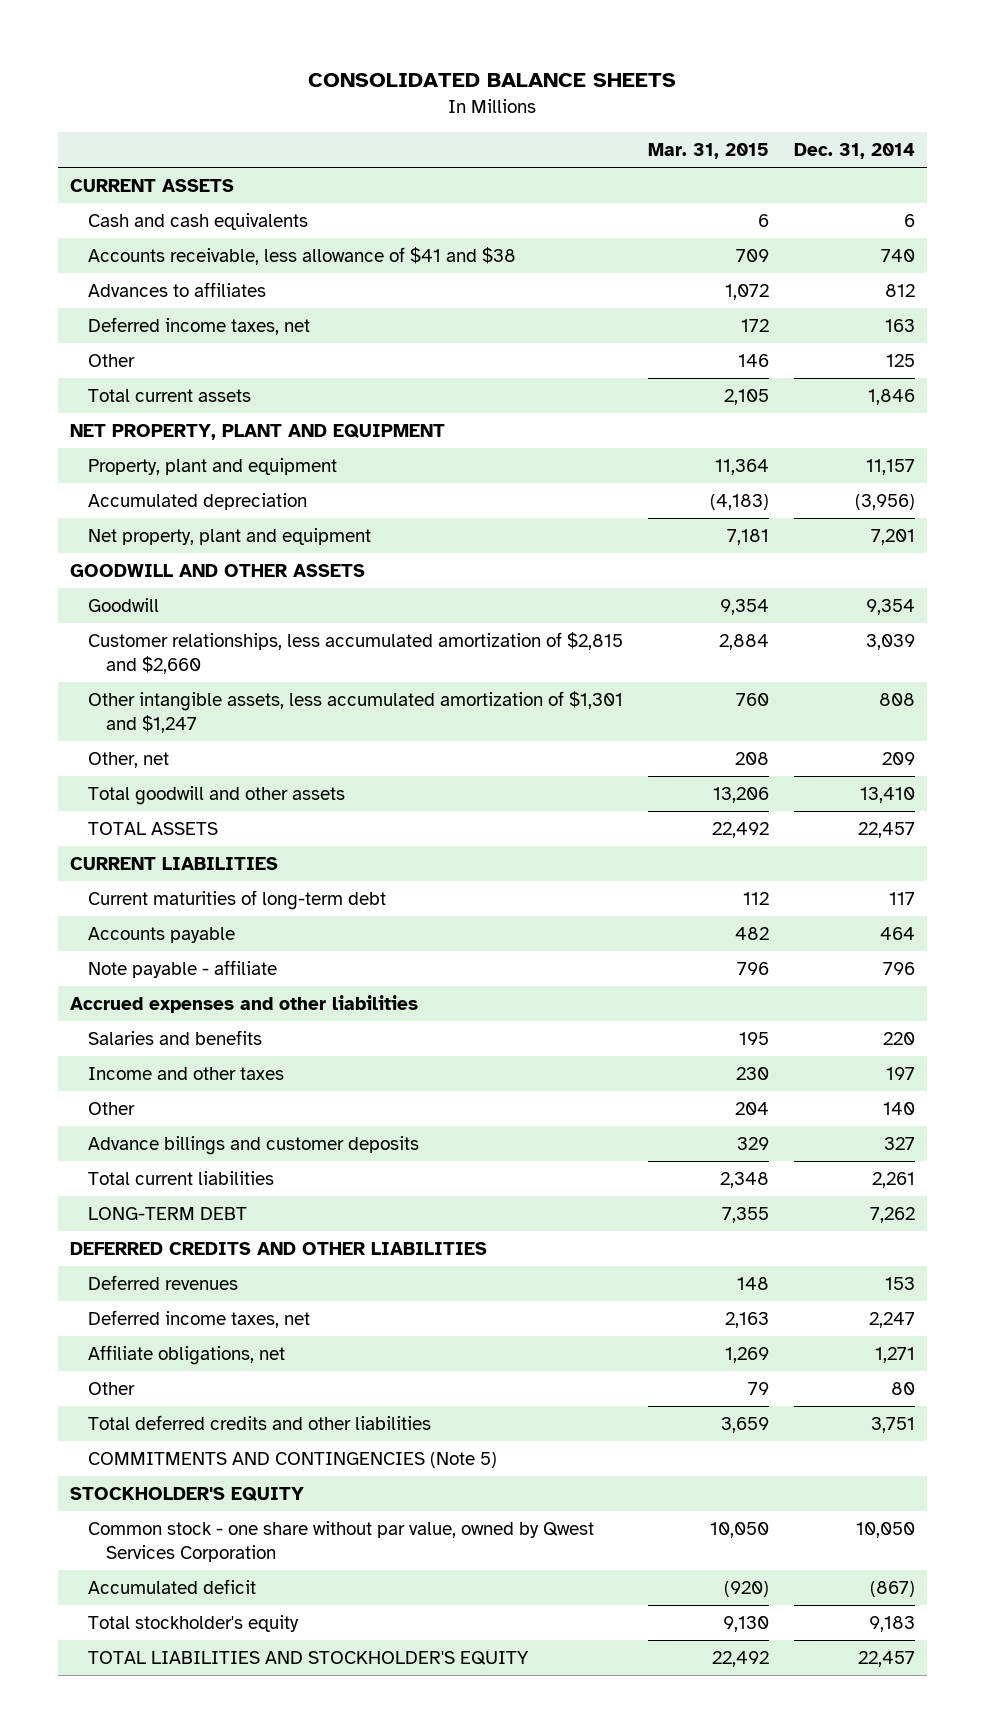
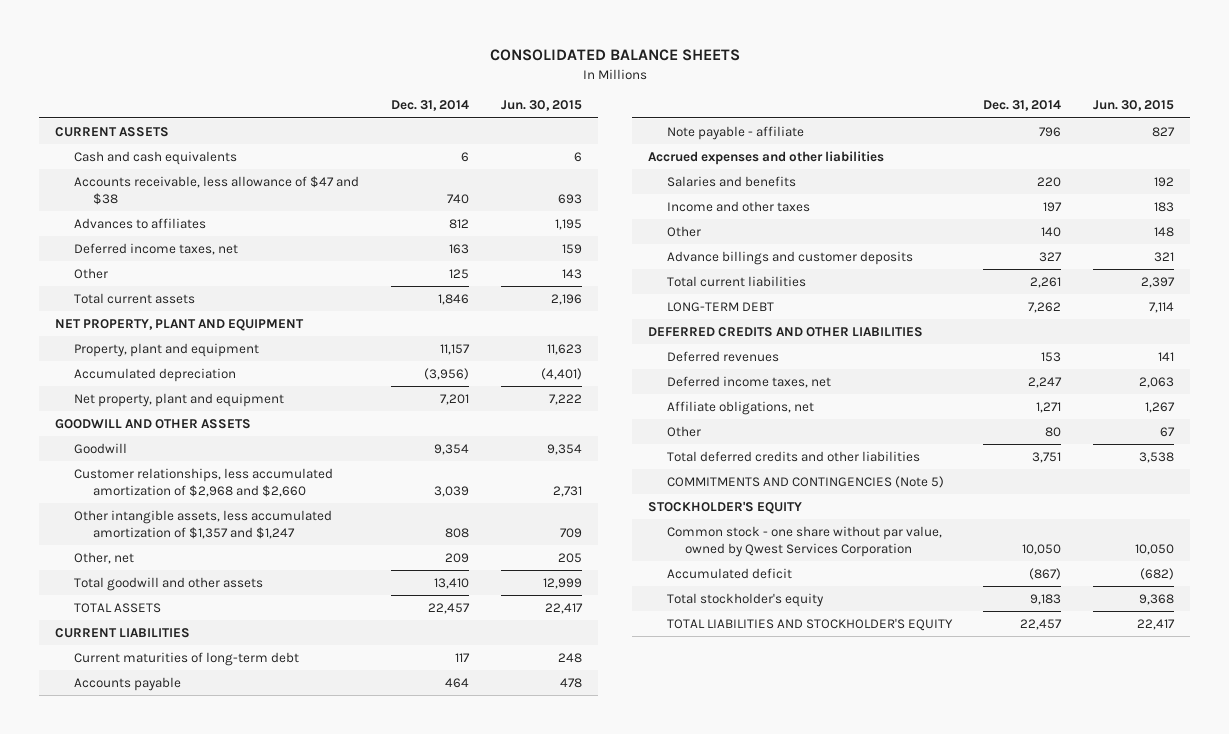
[647,143,769,160] Mar. 31, 2015 -> none
none -> [500,100,582,112] Jun. 30, 2015
[87,247,516,266] Accounts receivable, less allowance of $41 and $38 -> [73,175,359,205] Accounts receivable, less allowance of $47 and $38
[87,632,623,674] Customer relationships, less accumulated amortization of $2,815 and $2,660 -> [73,467,333,497] Customer relationships, less accumulated amortization of $2,968 and $2,660
[87,691,623,733] Other intangible assets, less accumulated amortization of $1,301 and $1,247 -> [73,509,332,539] Other intangible assets, less accumulated amortization of $1,357 and $1,247

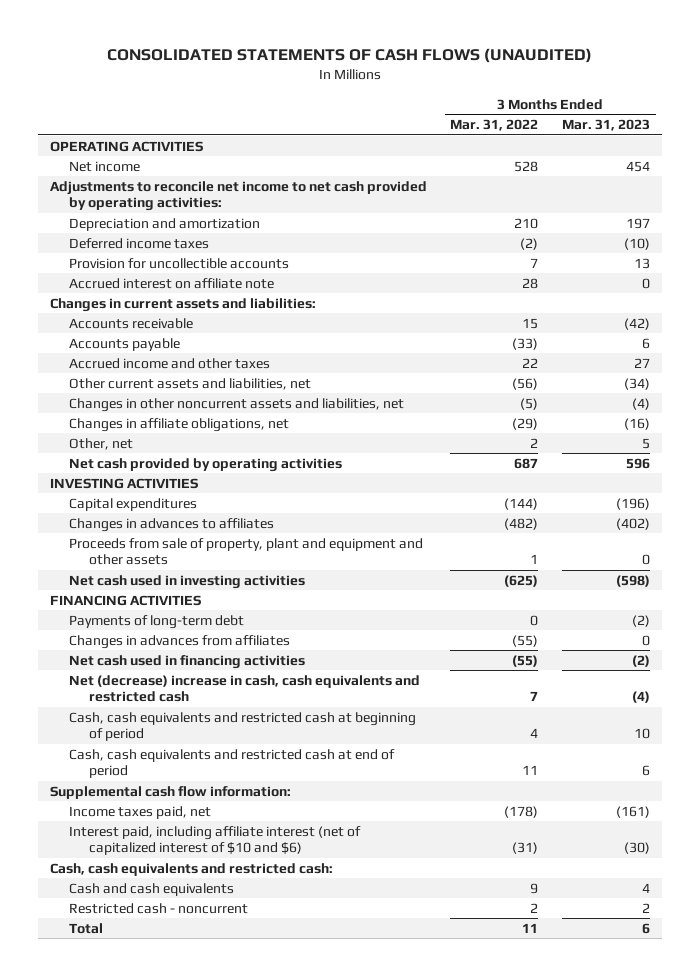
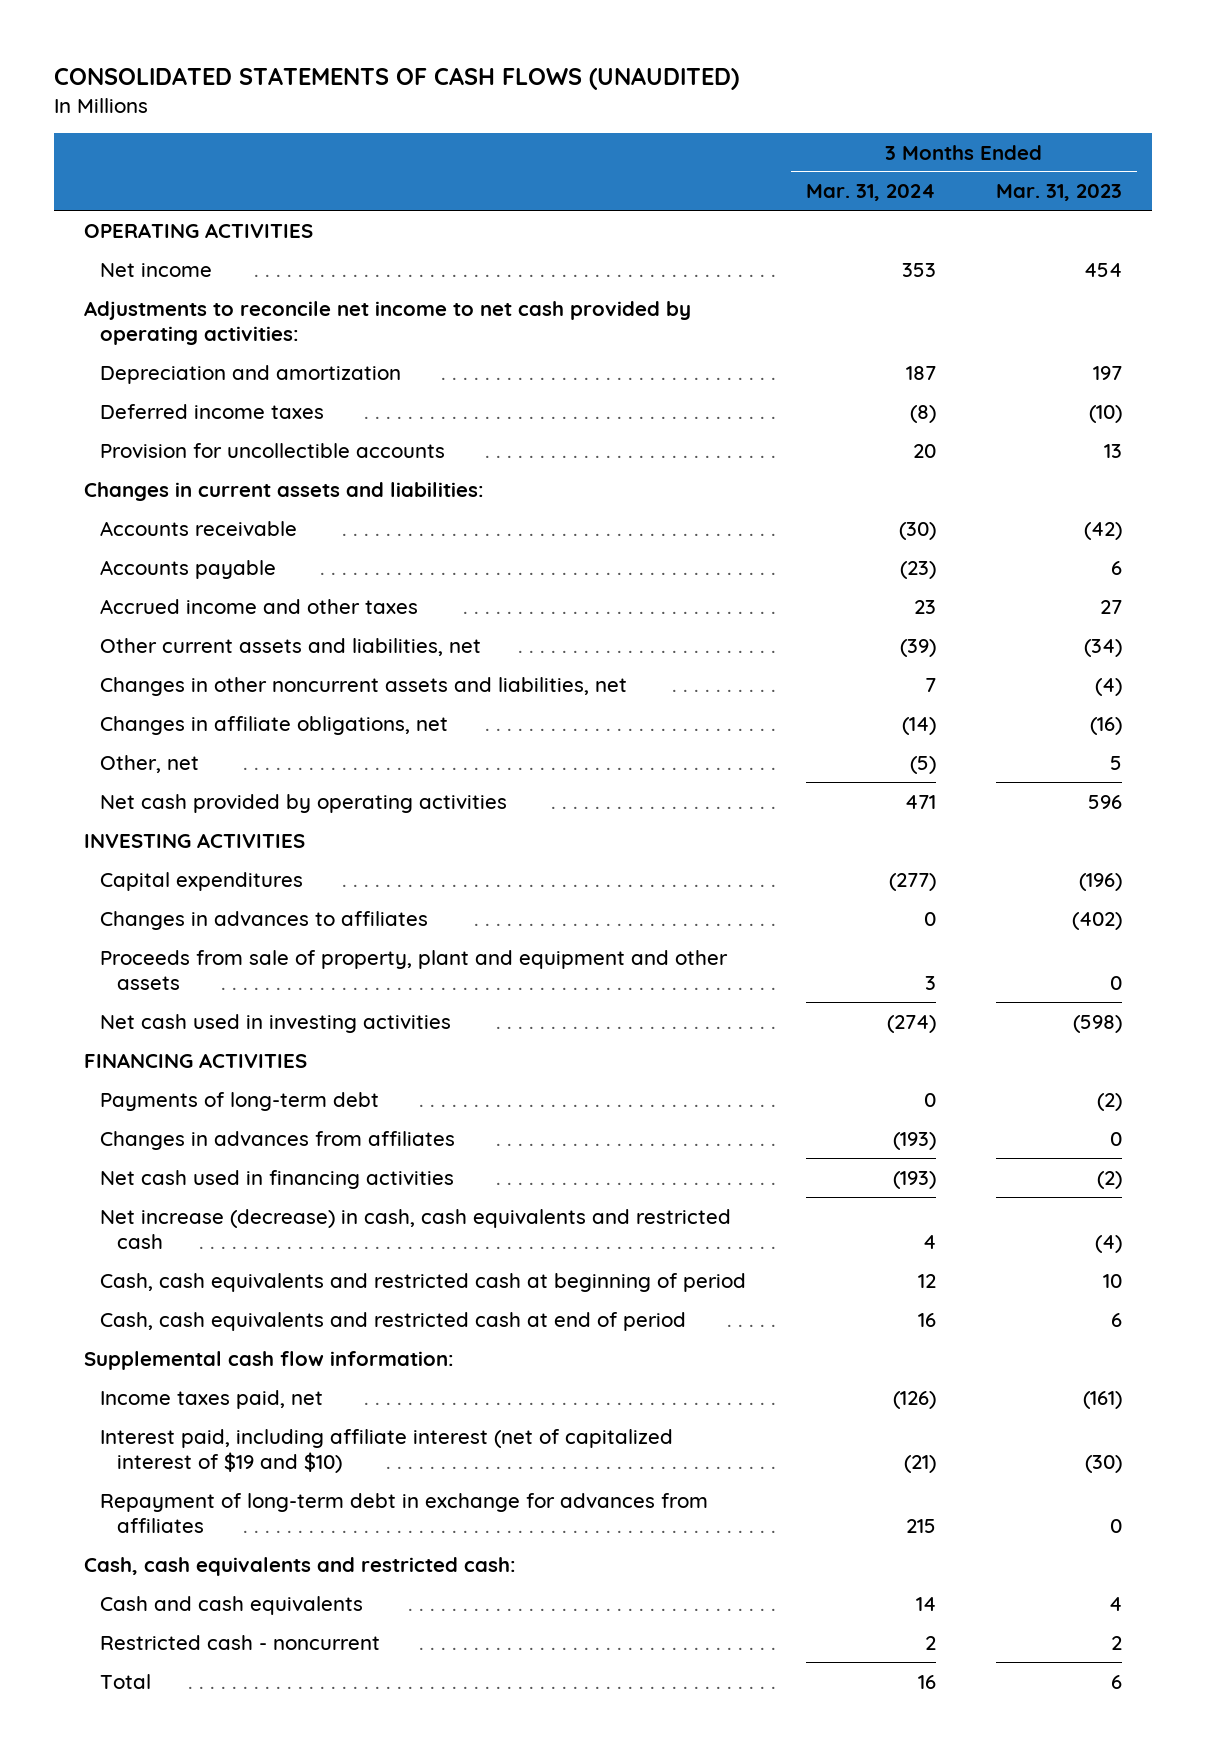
[450,118,539,131] Mar. 31, 2022 -> none
none -> [806,184,937,202] Mar. 31, 2024
[69,277,275,289] Accrued interest on affiliate note -> none
[69,674,421,703] Net (decrease) increase in cash, cash equivalents and restricted cash -> [100,1208,732,1250] Net increase (decrease) in cash, cash equivalents and restricted cash
[69,825,362,856] Interest paid, including affiliate interest (net of capitalized interest of $10 and $6) -> [100,1428,674,1474] Interest paid, including affiliate interest (net of capitalized interest of $19 and $10)
none -> [100,1492,709,1534] Repayment of long-term debt in exchange for advances from affiliates

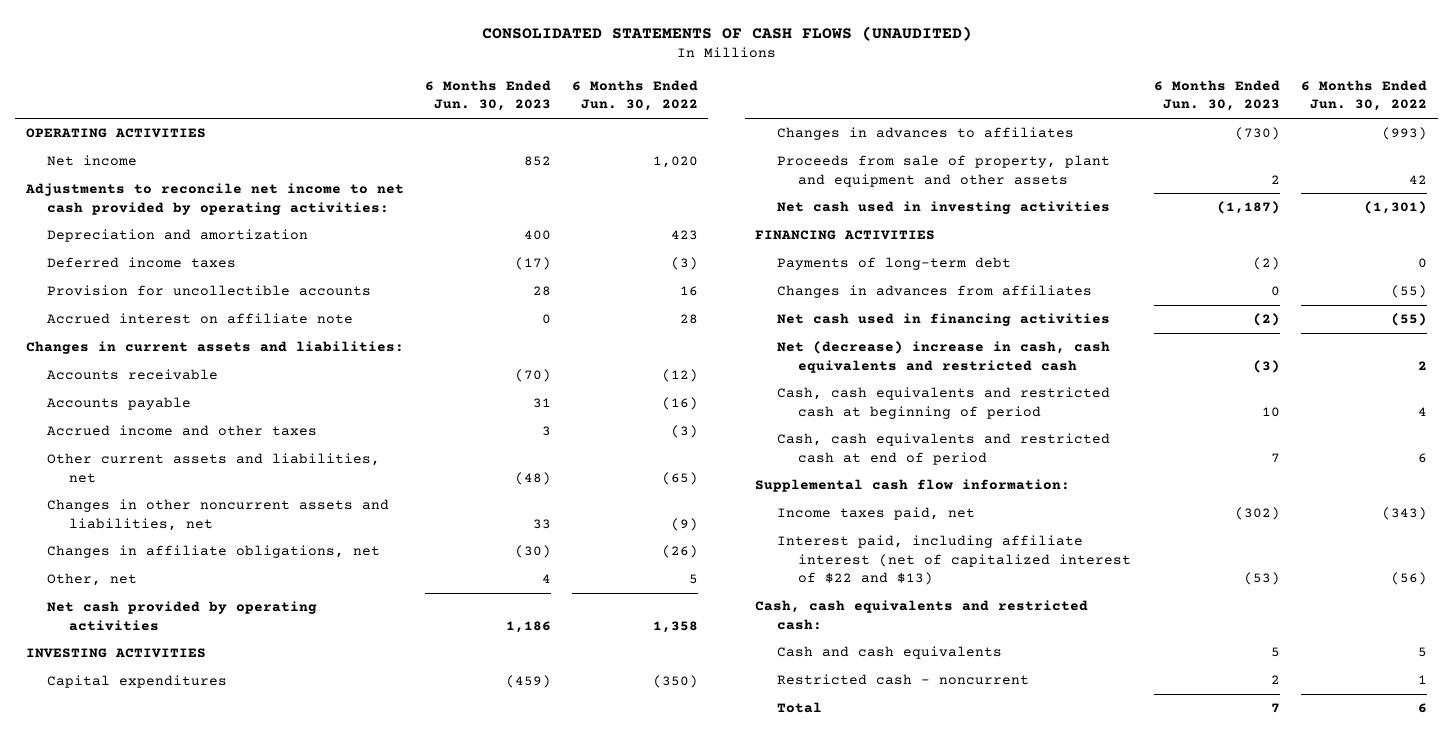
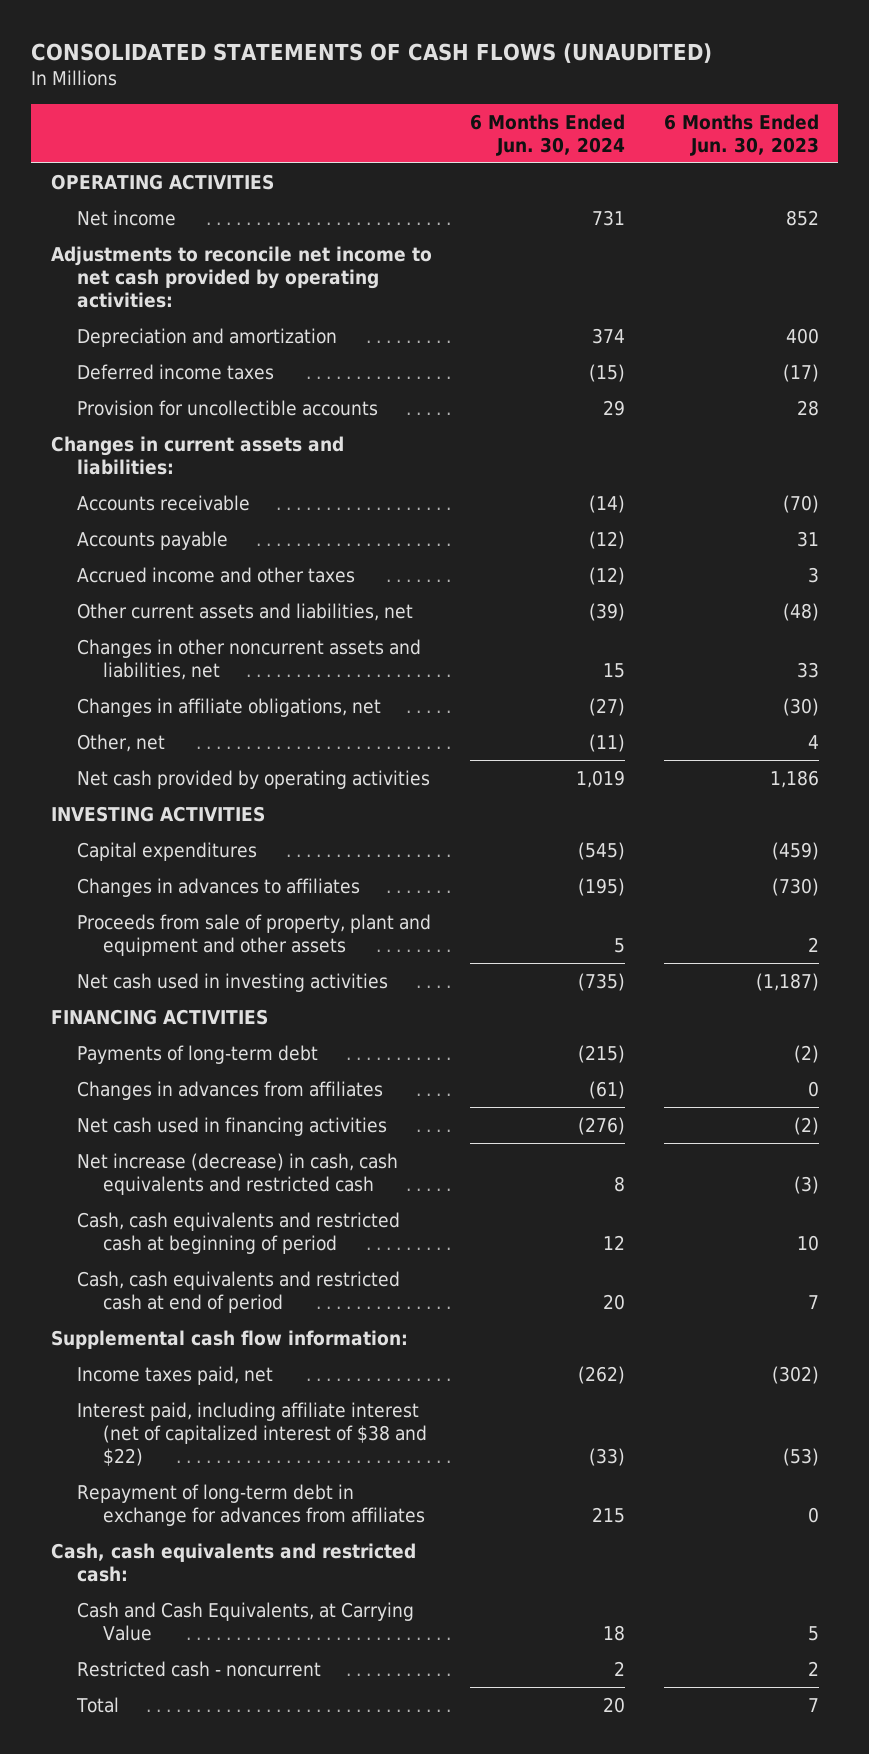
[571,79,698,112] 6 Months Ended Jun. 30, 2022 -> none
none -> [470,113,626,156] 6 Months Ended Jun. 30, 2024
[47,313,354,325] Accrued interest on affiliate note -> none
[776,341,1110,373] Net (decrease) increase in cash, cash equivalents and restricted cash -> [76,1152,398,1195] Net increase (decrease) in cash, cash equivalents and restricted cash
[776,535,1132,585] Interest paid, including affiliate interest (net of capitalized interest of $22 and $13) -> [76,1401,427,1466] Interest paid, including affiliate interest (net of capitalized interest of $38 and $22)
none -> [76,1483,425,1526] Repayment of long-term debt in exchange for advances from affiliates
[776,646,1002,660] Cash and cash equivalents -> [76,1601,414,1641] Cash and Cash Equivalents, at Carrying Value

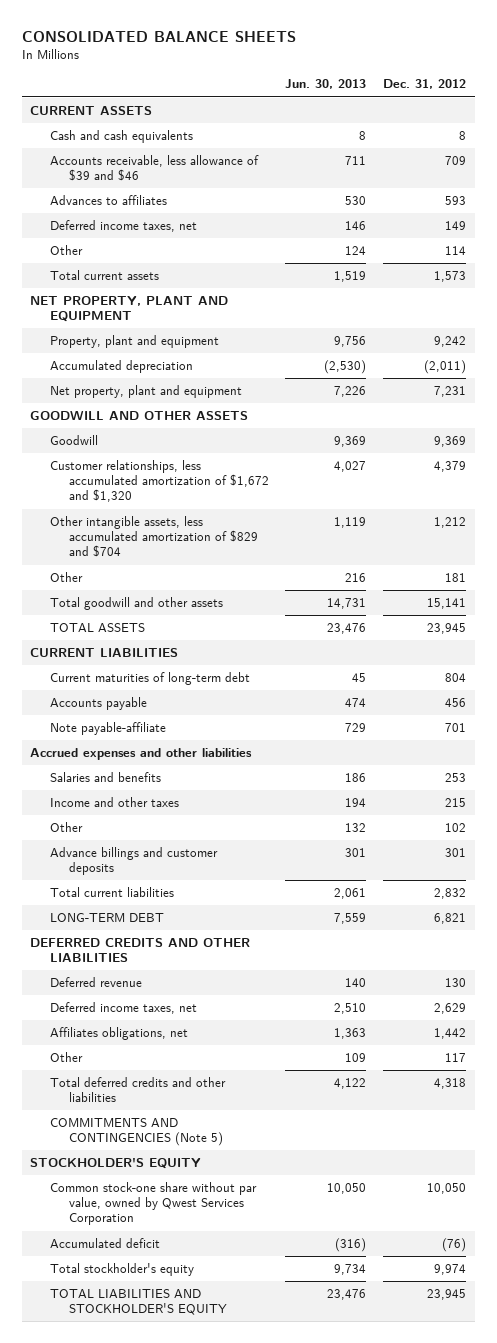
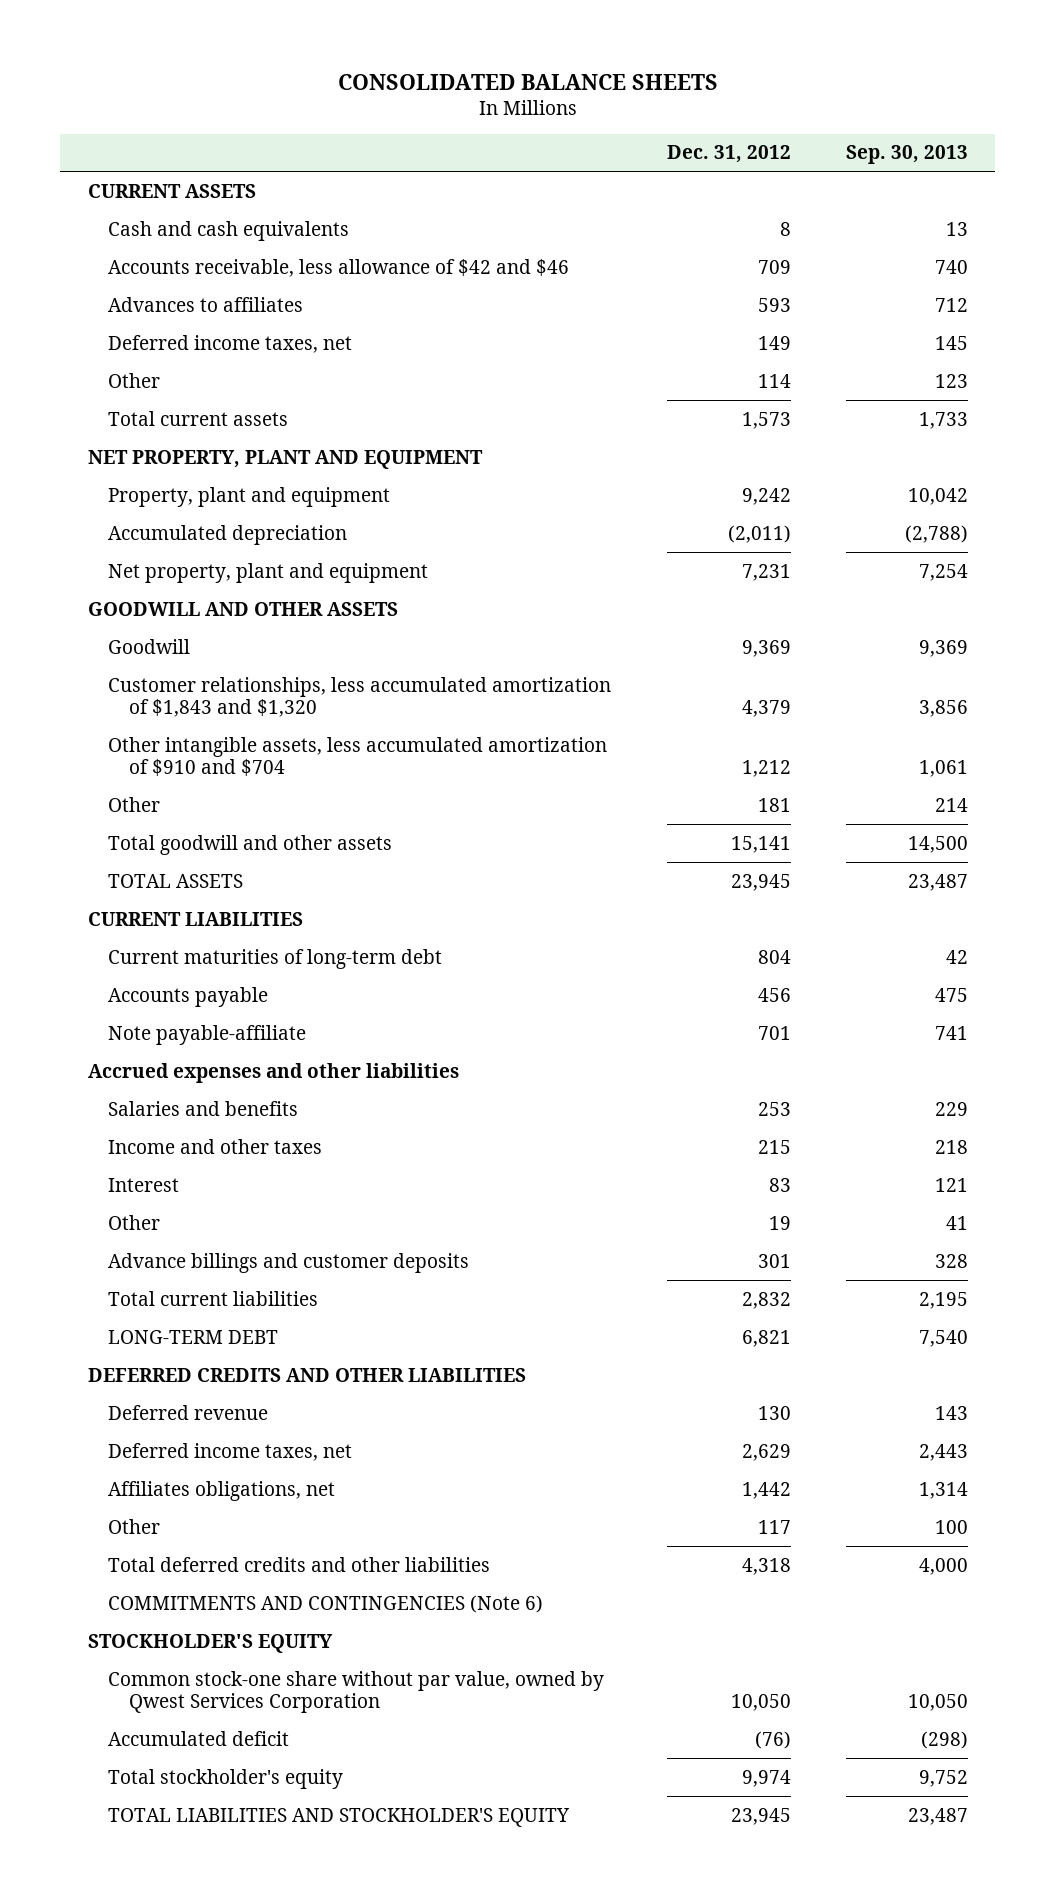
[285,79,367,90] Jun. 30, 2013 -> none
none -> [845,145,968,165] Sep. 30, 2013
[49,154,259,182] Accounts receivable, less allowance of $39 and $46 -> [108,258,570,277] Accounts receivable, less allowance of $42 and $46
[49,459,269,503] Customer relationships, less accumulated amortization of $1,672 and $1,320 -> [108,676,612,718] Customer relationships, less accumulated amortization of $1,843 and $1,320
[49,515,258,558] Other intangible assets, less accumulated amortization of $829 and $704 -> [108,736,608,777] Other intangible assets, less accumulated amortization of $910 and $704
none -> [108,1177,180,1192] Interest
[445,822,467,832] 102 -> [768,1215,791,1230] 19
[49,1117,223,1147] COMMITMENTS AND CONTINGENCIES (Note 5) -> [108,1594,544,1613] COMMITMENTS AND CONTINGENCIES (Note 6)

